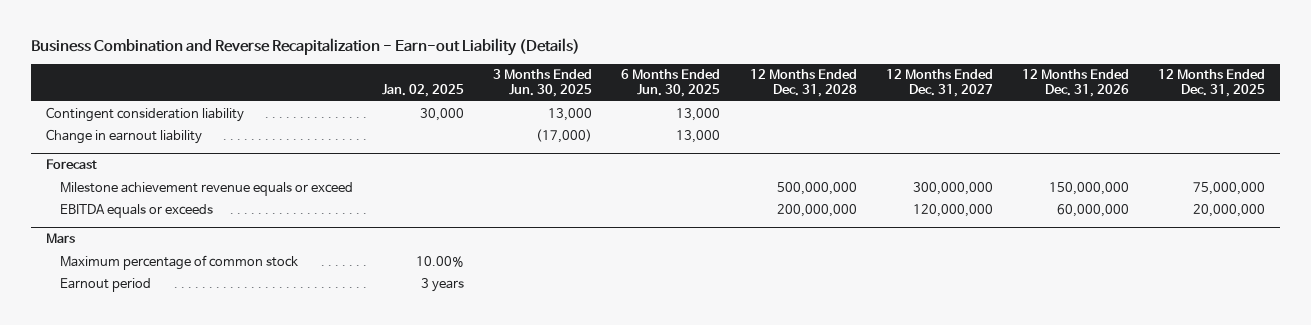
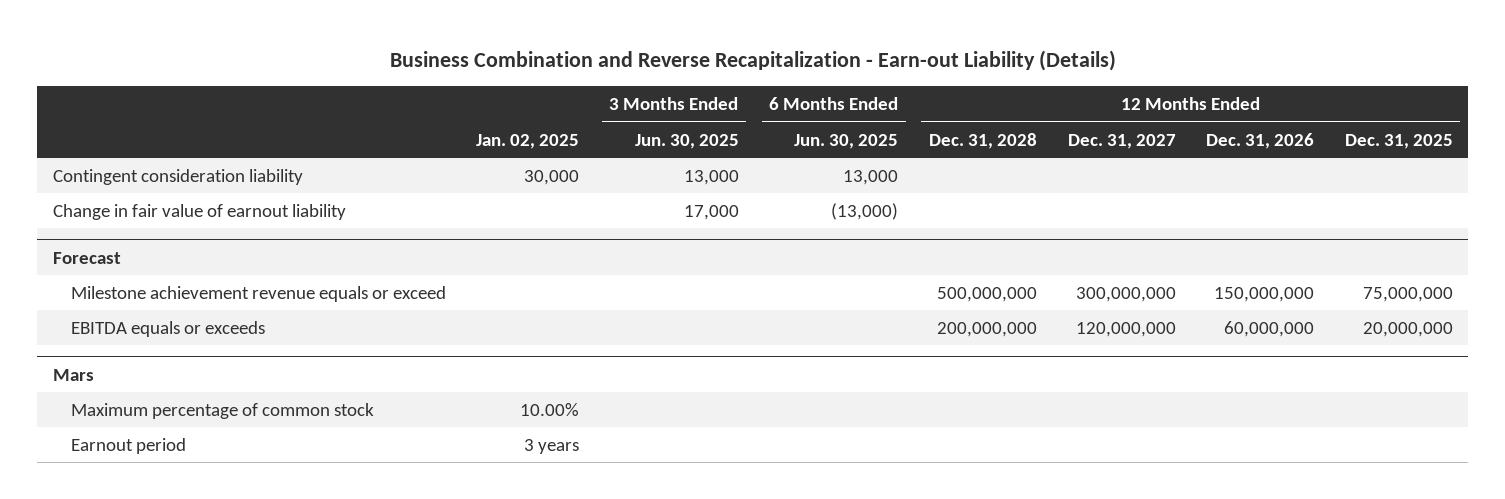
[45,128,202,144] Change in earnout liability -> [52,203,346,220] Change in fair value of earnout liability
[536,128,593,143] (17,000) -> [683,204,739,220] 17,000
[676,129,721,143] 13,000 -> [831,202,899,220] (13,000)

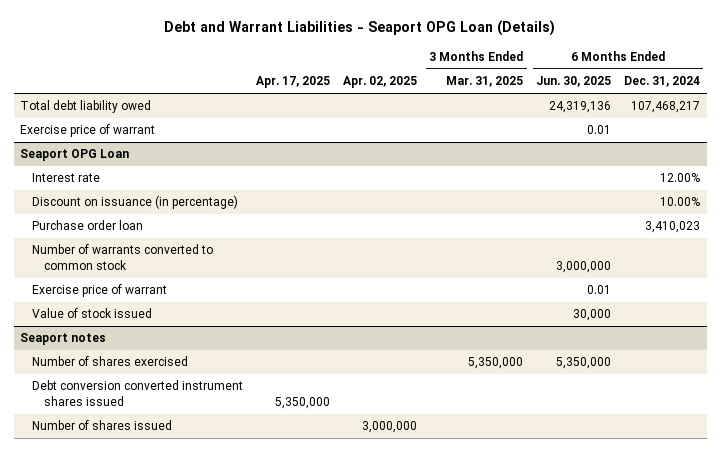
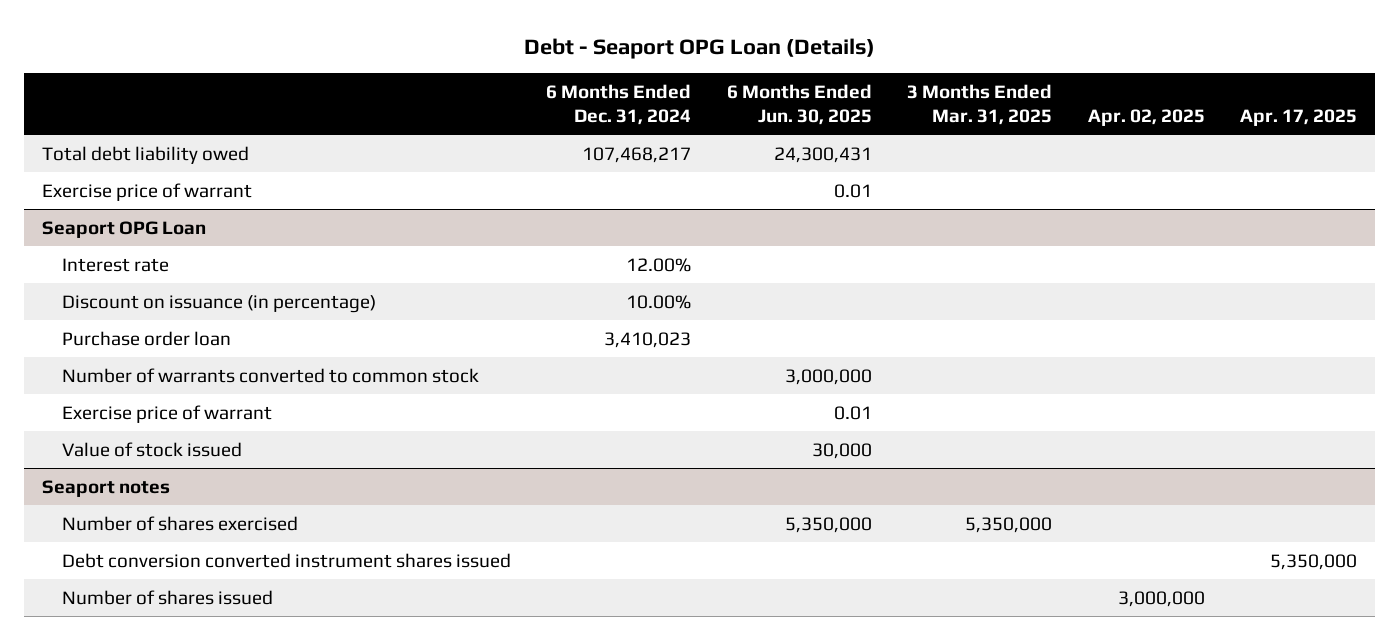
[164,20,556,37] Debt and Warrant Liabilities - Seaport OPG Loan (Details) -> [523,38,875,60] Debt - Seaport OPG Loan (Details)
[549,101,612,114] 24,319,136 -> [773,146,872,163] 24,300,431

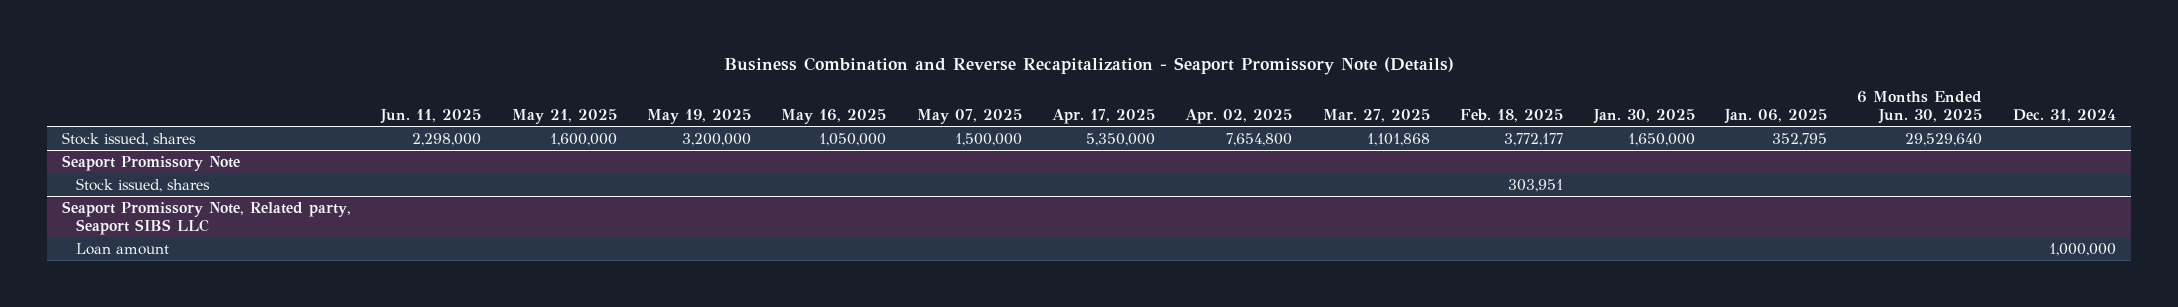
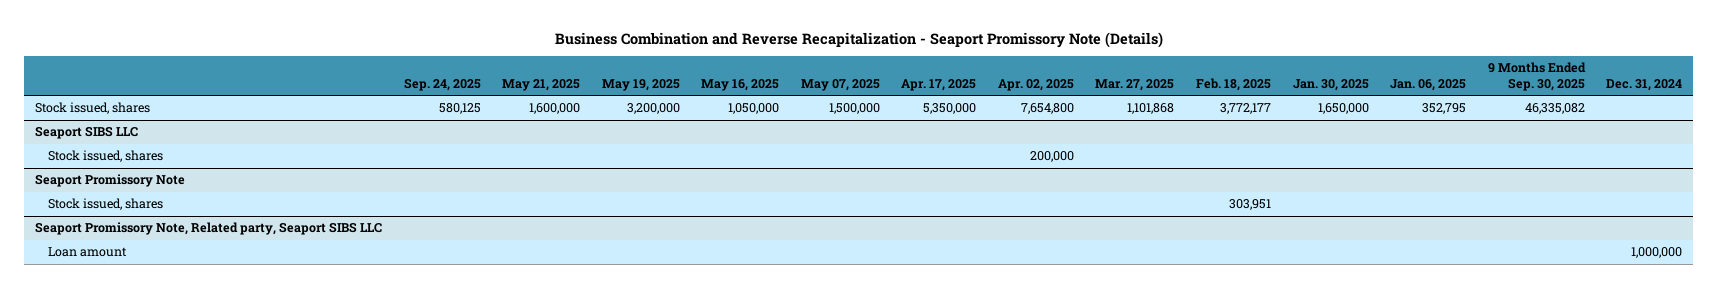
[380,109,482,125] Jun. 11, 2025 -> none
[1857,91,1983,125] 6 Months Ended Jun. 30, 2025 -> none
none -> [403,77,481,91] Sep. 24, 2025
none -> [1487,62,1586,91] 9 Months Ended Sep. 30, 2025
none -> [34,126,138,140] Seaport SIBS LLC
none -> [48,150,164,163] Stock issued, shares

